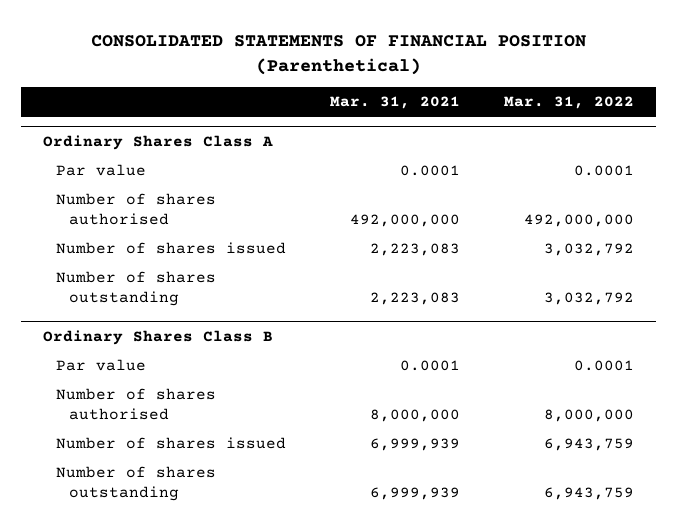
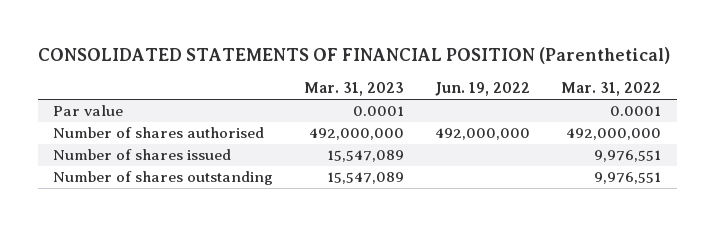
[329,96,460,110] Mar. 31, 2021 -> none
none -> [304,82,405,97] Mar. 31, 2023
none -> [435,82,531,97] Jun. 19, 2022
[42,135,273,151] Ordinary Shares Class A -> none
[42,330,273,346] Ordinary Shares Class B -> none
[55,359,146,372] Par value -> none
[55,388,216,421] Number of shares authorised -> none
[55,437,286,450] Number of shares issued -> none
[55,466,216,502] Number of shares outstanding -> none
[544,243,635,257] 3,032,792 -> [594,150,662,163] 9,976,551
[544,292,635,306] 3,032,792 -> [594,172,662,185] 9,976,551

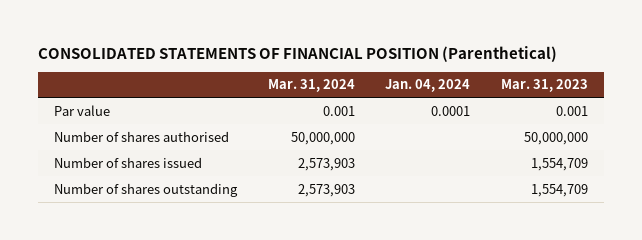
[435,82,531,97] Jun. 19, 2022 -> none
[561,82,662,97] Mar. 31, 2022 -> none
none -> [267,79,355,93] Mar. 31, 2024
none -> [385,79,471,93] Jan. 04, 2024
[353,106,405,117] 0.0001 -> [556,105,589,116] 0.001
[309,128,405,141] 492,000,000 -> [524,131,589,145] 50,000,000
[327,150,405,163] 15,547,089 -> [531,157,589,171] 1,554,709
[327,172,405,185] 15,547,089 -> [531,183,589,197] 1,554,709

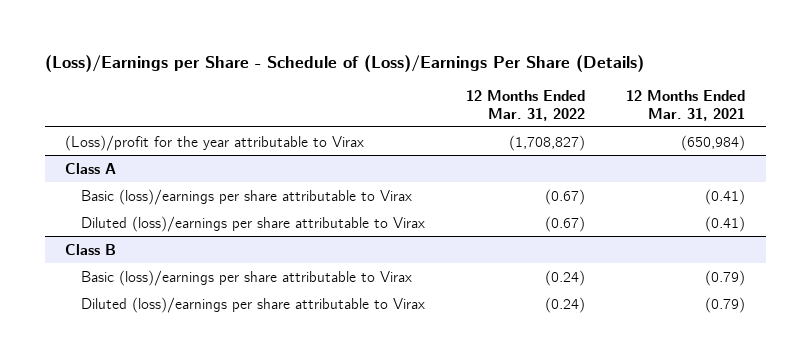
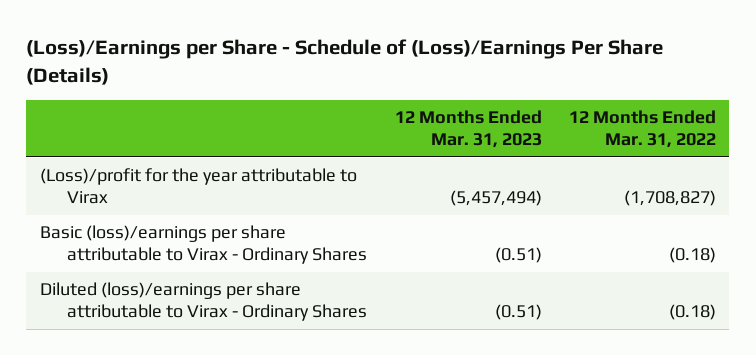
[626,90,746,121] 12 Months Ended Mar. 31, 2021 -> none
none -> [394,110,542,149] 12 Months Ended Mar. 31, 2023
[65,162,117,174] Class A -> none
[65,243,117,255] Class B -> none
[80,269,412,286] Basic (loss)/earnings per share attributable to Virax -> none
[80,296,425,313] Diluted (loss)/earnings per share attributable to Virax -> none
[80,188,412,205] Basic (loss)/earnings per share attributable to Virax -> [39,224,368,265] Basic (loss)/earnings per share attributable to Virax - Ordinary Shares
[544,188,585,205] (0.67) -> [668,247,716,264] (0.18)
[80,215,425,232] Diluted (loss)/earnings per share attributable to Virax -> [39,281,368,322] Diluted (loss)/earnings per share attributable to Virax - Ordinary Shares
[544,215,585,232] (0.67) -> [668,304,716,321] (0.18)

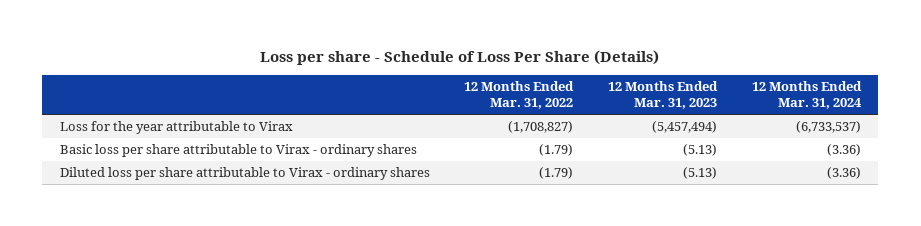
[26,39,664,86] (Loss)/Earnings per Share - Schedule of (Loss)/Earnings Per Share (Details) -> [260,50,660,66] Loss per share - Schedule of Loss Per Share (Details)
none -> [752,81,863,110] 12 Months Ended Mar. 31, 2024
[39,167,357,205] (Loss)/profit for the year attributable to Virax -> [59,121,293,135] Loss for the year attributable to Virax
[39,224,368,265] Basic (loss)/earnings per share attributable to Virax - Ordinary Shares -> [59,144,417,158] Basic loss per share attributable to Virax - ordinary shares
[494,247,542,264] (0.51) -> [683,144,718,157] (5.13)
[668,247,716,264] (0.18) -> [539,144,574,157] (1.79)
[39,281,368,322] Diluted (loss)/earnings per share attributable to Virax - Ordinary Shares -> [59,167,430,181] Diluted loss per share attributable to Virax - ordinary shares
[494,304,542,321] (0.51) -> [683,167,718,180] (5.13)
[668,304,716,321] (0.18) -> [539,167,574,180] (1.79)

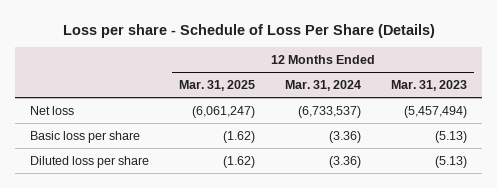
[464,81,575,110] 12 Months Ended Mar. 31, 2022 -> none
none -> [179,80,256,92] Mar. 31, 2025
[59,121,293,135] Loss for the year attributable to Virax -> [30,105,75,115] Net loss
[59,144,417,158] Basic loss per share attributable to Virax - ordinary shares -> [30,130,141,143] Basic loss per share
[59,167,430,181] Diluted loss per share attributable to Virax - ordinary shares -> [30,155,150,168] Diluted loss per share

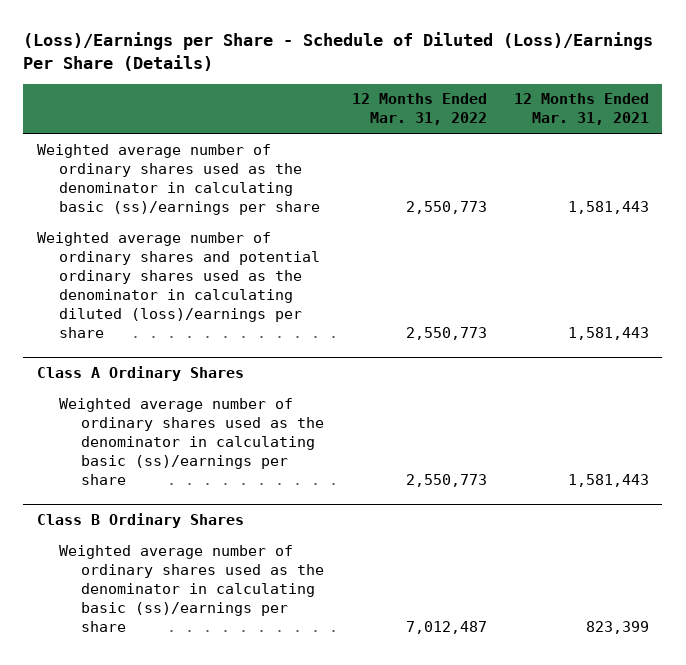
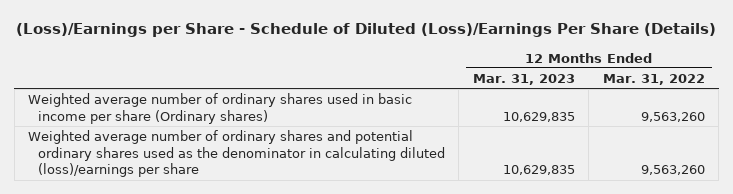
[513,93,649,126] 12 Months Ended Mar. 31, 2021 -> none
none -> [472,73,575,85] Mar. 31, 2023
[36,366,244,382] Class A Ordinary Shares -> none
[59,397,325,485] Weighted average number of ordinary shares used as the denominator in calculating basic (ss)/earnings per share -> none
[36,513,244,529] Class B Ordinary Shares -> none
[59,544,325,632] Weighted average number of ordinary shares used as the denominator in calculating basic (ss)/earnings per share -> none
[36,143,321,215] Weighted average number of ordinary shares used as the denominator in calculating basic (ss)/earnings per share -> [28,92,413,124] Weighted average number of ordinary shares used in basic income per share (Ordinary shares)
[405,200,487,214] 2,550,773 -> [640,111,705,122] 9,563,260
[405,326,487,340] 2,550,773 -> [640,165,705,176] 9,563,260

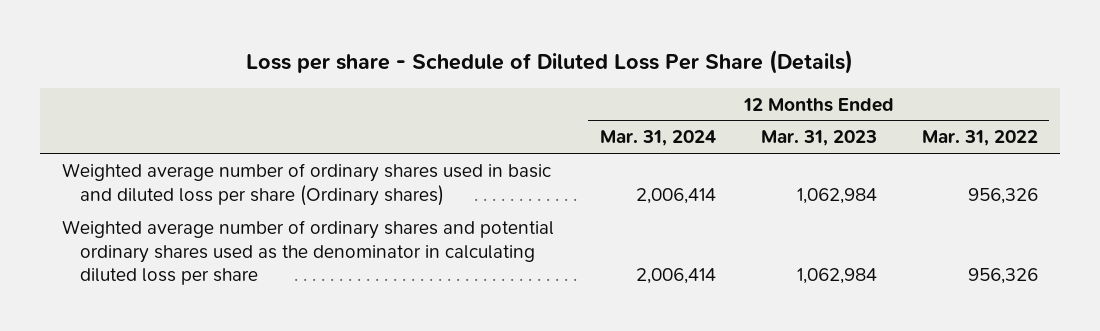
[16,23,717,38] (Loss)/Earnings per Share - Schedule of Diluted (Loss)/Earnings Per Share (Details) -> [246,50,854,75] Loss per share - Schedule of Diluted Loss Per Share (Details)
none -> [599,130,716,147] Mar. 31, 2024
[28,92,413,124] Weighted average number of ordinary shares used in basic income per share (Ordinary shares) -> [62,162,552,206] Weighted average number of ordinary shares used in basic and diluted loss per share (Ordinary shares)
[502,111,575,122] 10,629,835 -> [796,187,877,204] 1,062,984
[640,111,705,122] 9,563,260 -> [967,187,1038,204] 956,326
[28,129,445,178] Weighted average number of ordinary shares and potential ordinary shares used as the denominator in calculating diluted (loss)/earnings per share -> [62,219,555,286] Weighted average number of ordinary shares and potential ordinary shares used as the denominator in calculating diluted loss per share
[502,165,575,176] 10,629,835 -> [796,268,877,285] 1,062,984
[640,165,705,176] 9,563,260 -> [967,268,1038,285] 956,326

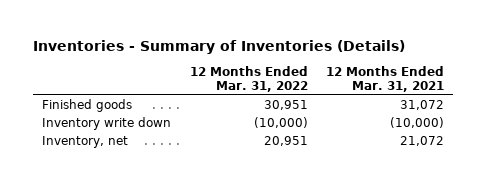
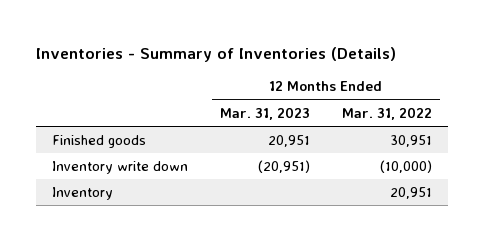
[326,66,445,93] 12 Months Ended Mar. 31, 2021 -> none
none -> [219,106,310,120] Mar. 31, 2023
[41,136,128,149] Inventory, net -> [52,187,114,201] Inventory

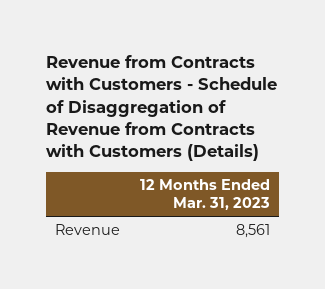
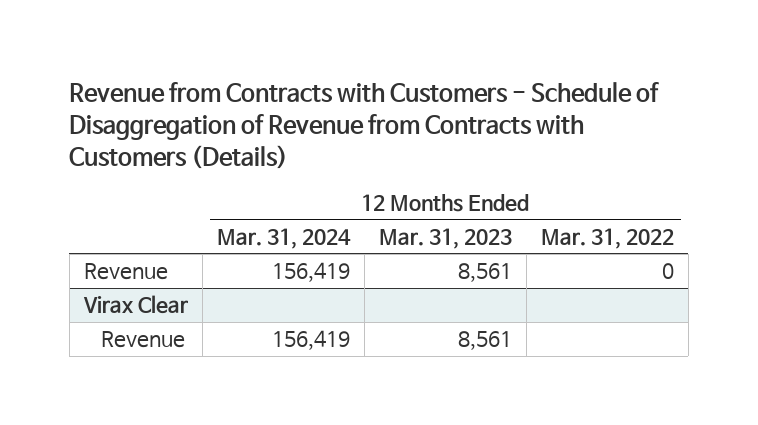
none -> [216,227,351,249] Mar. 31, 2024
none -> [540,227,674,249] Mar. 31, 2022
none -> [82,295,188,315] Virax Clear
none -> [100,331,185,349] Revenue

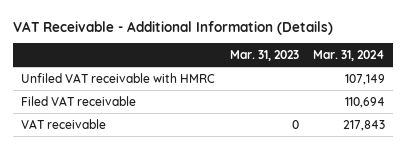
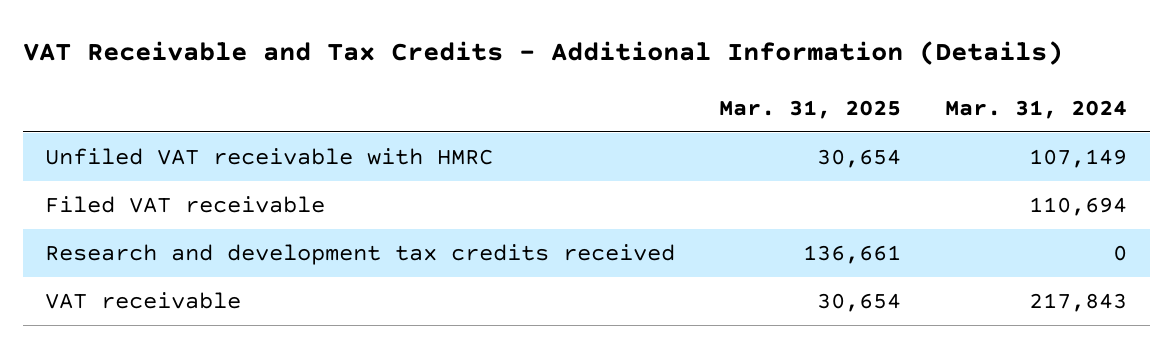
[13,20,334,35] VAT Receivable - Additional Information (Details) -> [22,40,1063,65] VAT Receivable and Tax Credits - Additional Information (Details)
[229,50,299,62] Mar. 31, 2023 -> none
none -> [719,99,902,119] Mar. 31, 2025
none -> [45,244,676,266] Research and development tax credits received

